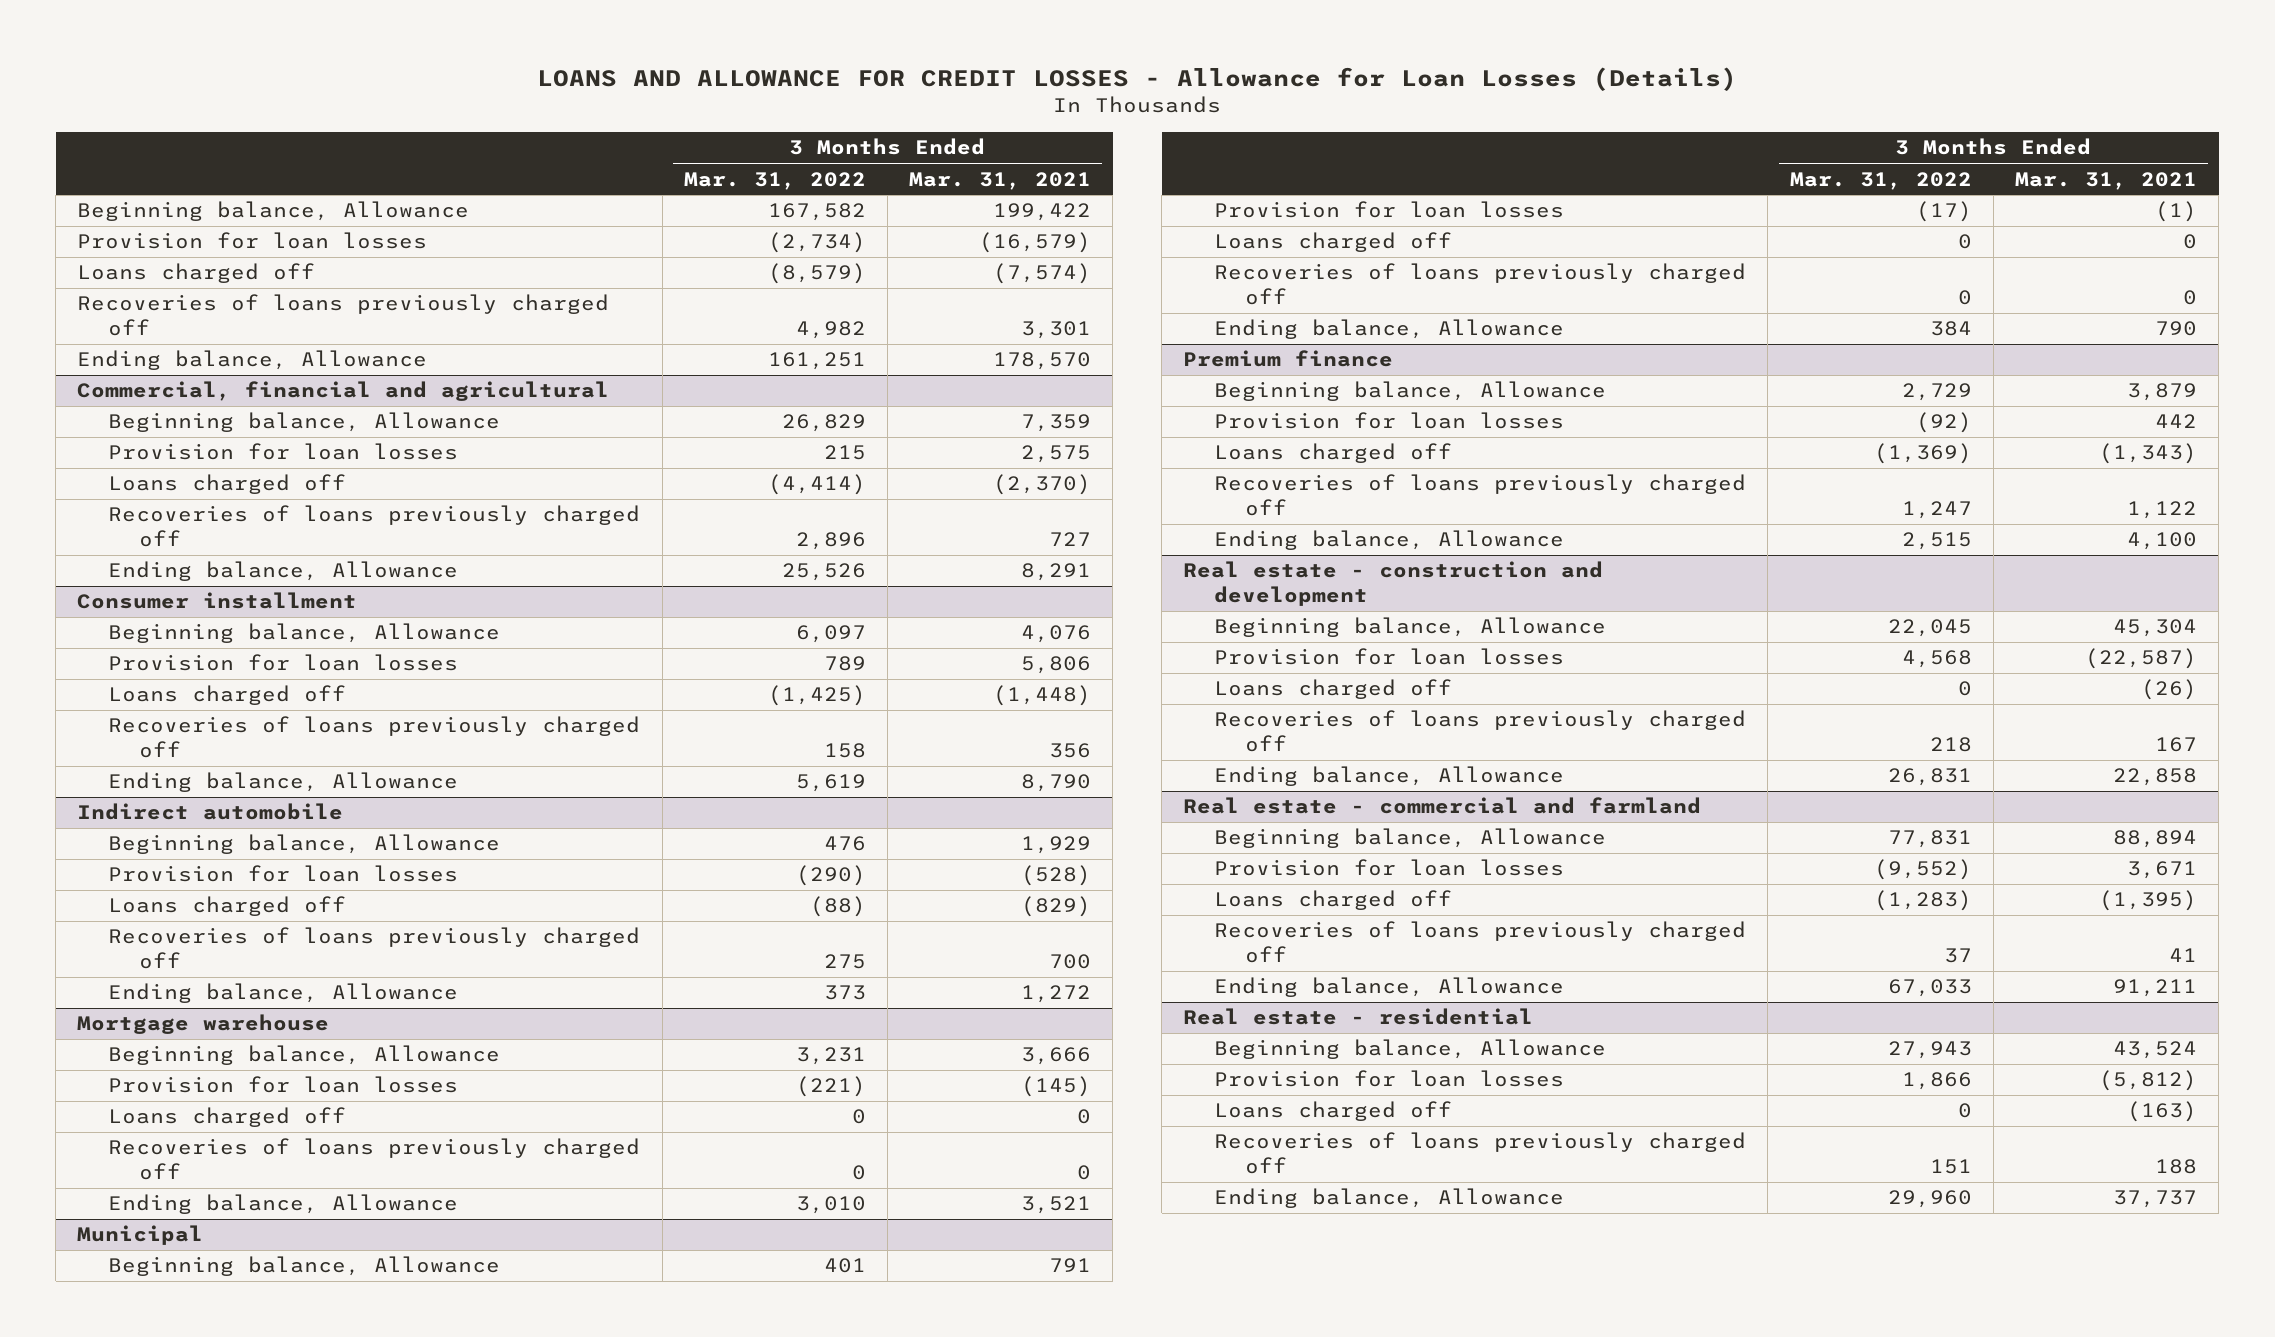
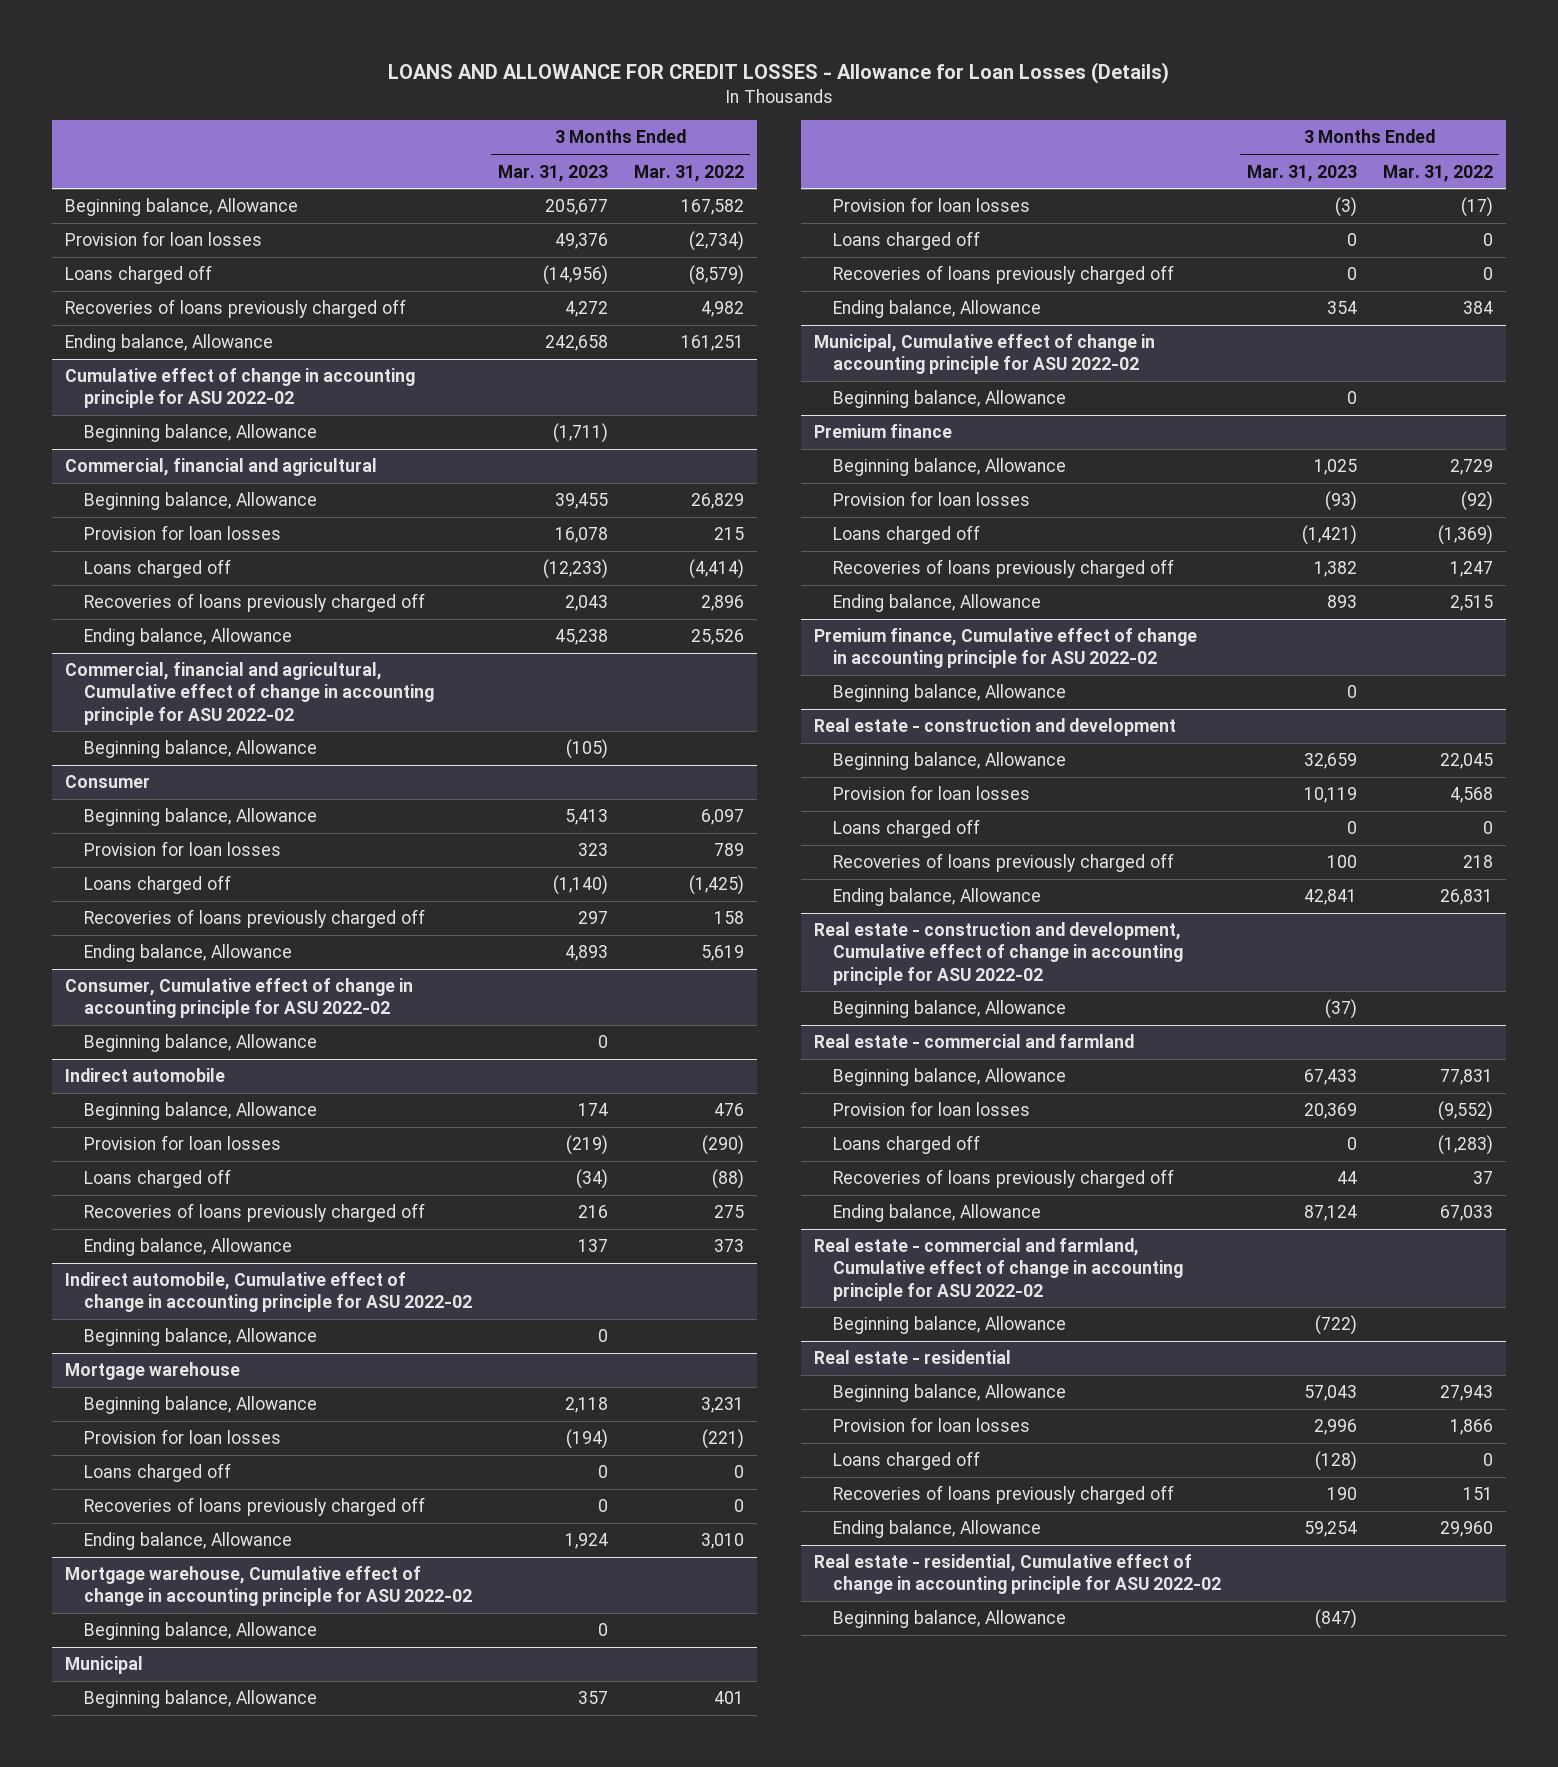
[909,171,1092,190] Mar. 31, 2021 -> none
none -> [497,164,608,182] Mar. 31, 2023
none -> [64,368,415,409] Cumulative effect of change in accounting principle for ASU 2022-02
none -> [83,424,317,443] Beginning balance, Allowance
none -> [64,662,434,725] Commercial, financial and agricultural, Cumulative effect of change in accounting principle for ASU 2022-02
none -> [83,740,317,759] Beginning balance, Allowance
[77,592,358,610] Consumer installment -> [64,775,150,789] Consumer
none -> [64,978,413,1019] Consumer, Cumulative effect of change in accounting principle for ASU 2022-02
none -> [83,1034,317,1053] Beginning balance, Allowance
none -> [64,1272,472,1313] Indirect automobile, Cumulative effect of change in accounting principle for ASU 2022-02
none -> [83,1328,317,1347] Beginning balance, Allowance
none -> [64,1566,472,1607] Mortgage warehouse, Cumulative effect of change in accounting principle for ASU 2022-02
none -> [83,1622,317,1641] Beginning balance, Allowance
none -> [813,334,1155,375] Municipal, Cumulative effect of change in accounting principle for ASU 2022-02
none -> [832,390,1066,409] Beginning balance, Allowance
none -> [813,628,1197,669] Premium finance, Cumulative effect of change in accounting principle for ASU 2022-02
none -> [832,684,1066,703] Beginning balance, Allowance
none -> [813,922,1183,985] Real estate - construction and development, Cumulative effect of change in accounting principle for ASU 2022-02
none -> [832,1000,1066,1019] Beginning balance, Allowance
none -> [813,1238,1183,1301] Real estate - commercial and farmland, Cumulative effect of change in accounting principle for ASU 2022-02
none -> [832,1316,1066,1335] Beginning balance, Allowance
none -> [813,1554,1221,1595] Real estate - residential, Cumulative effect of change in accounting principle for ASU 2022-02
none -> [832,1610,1066,1629] Beginning balance, Allowance

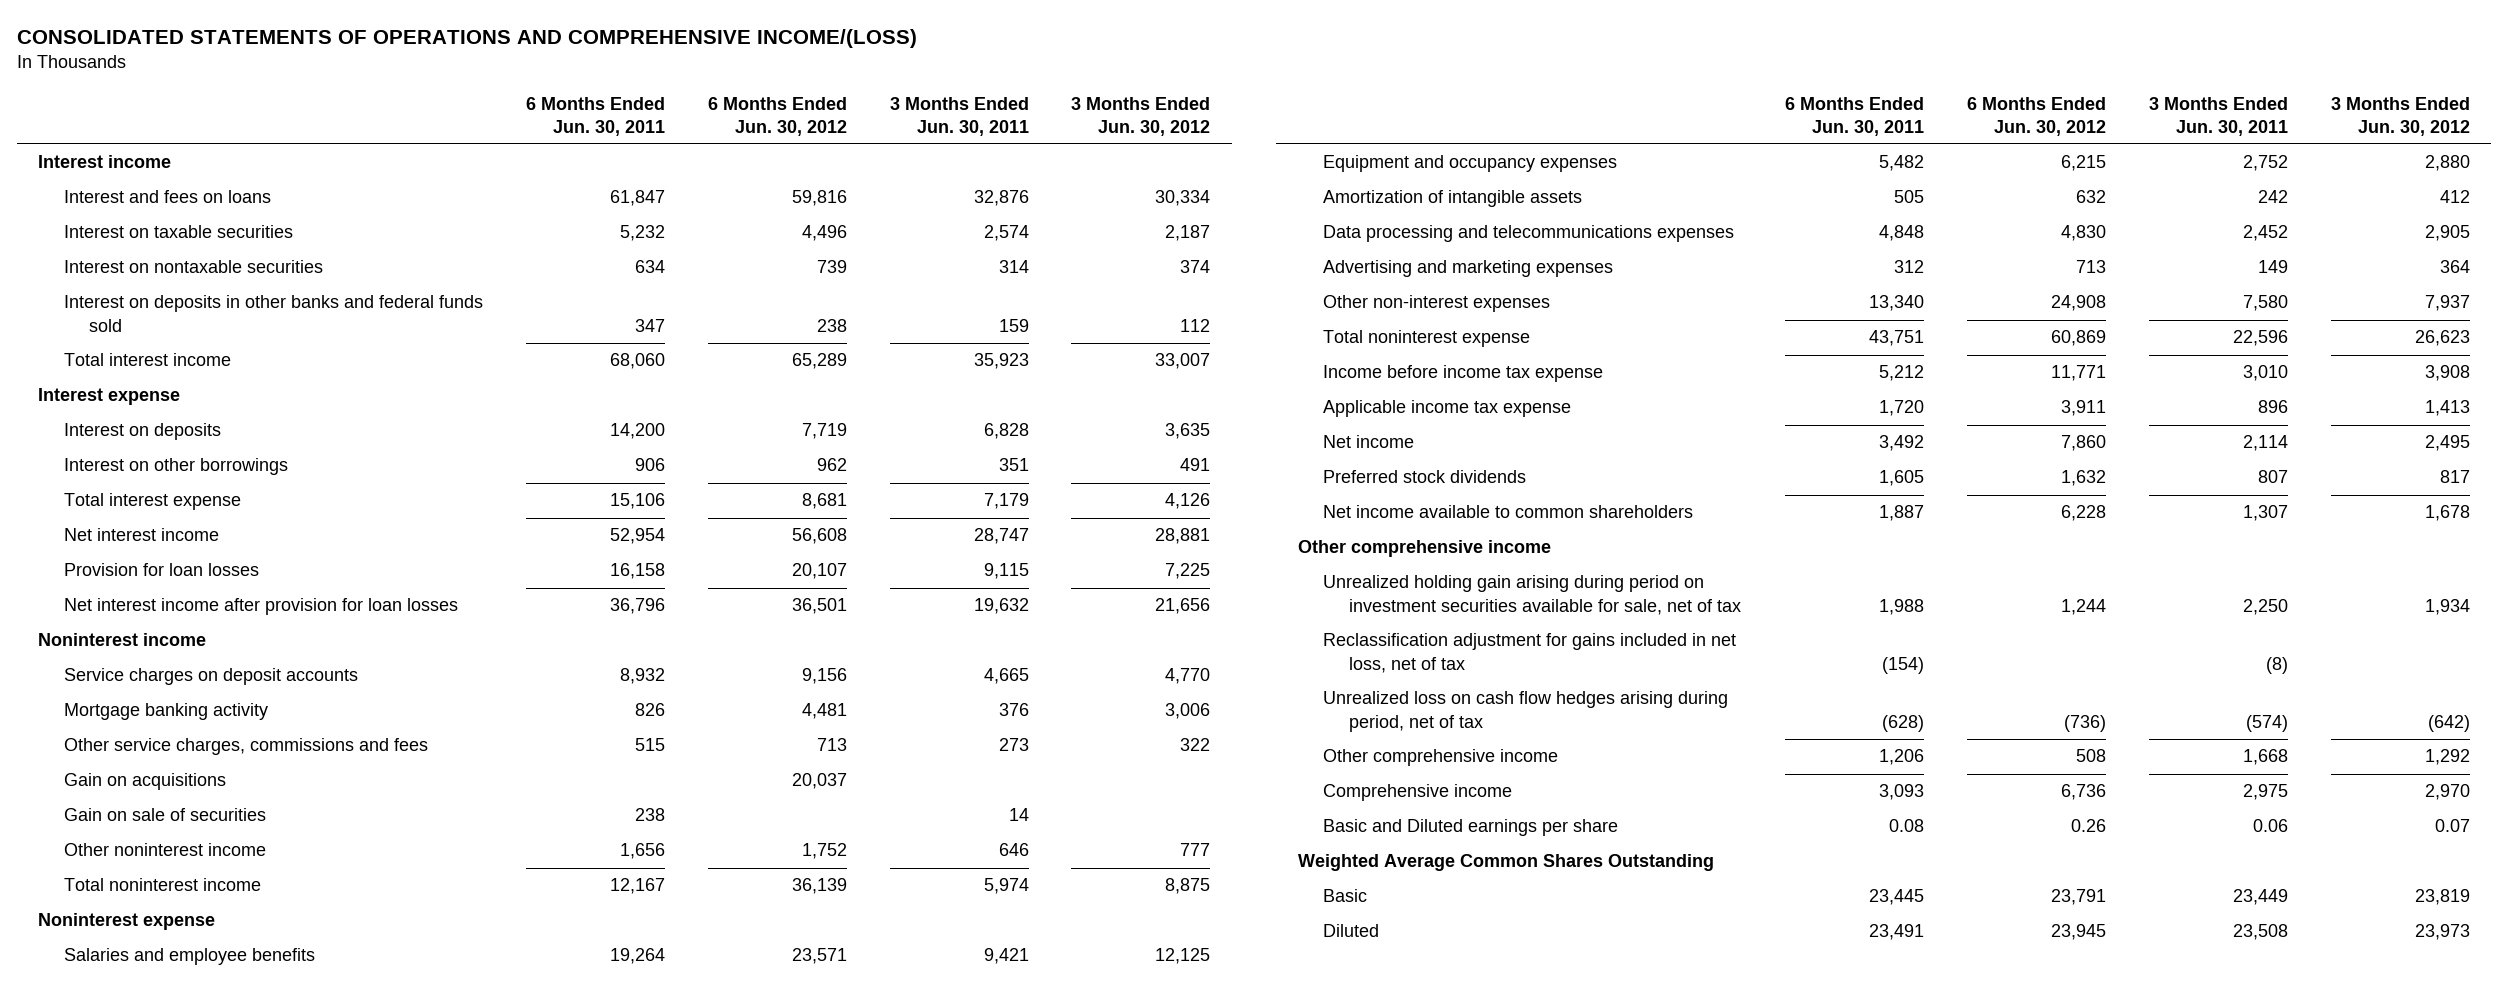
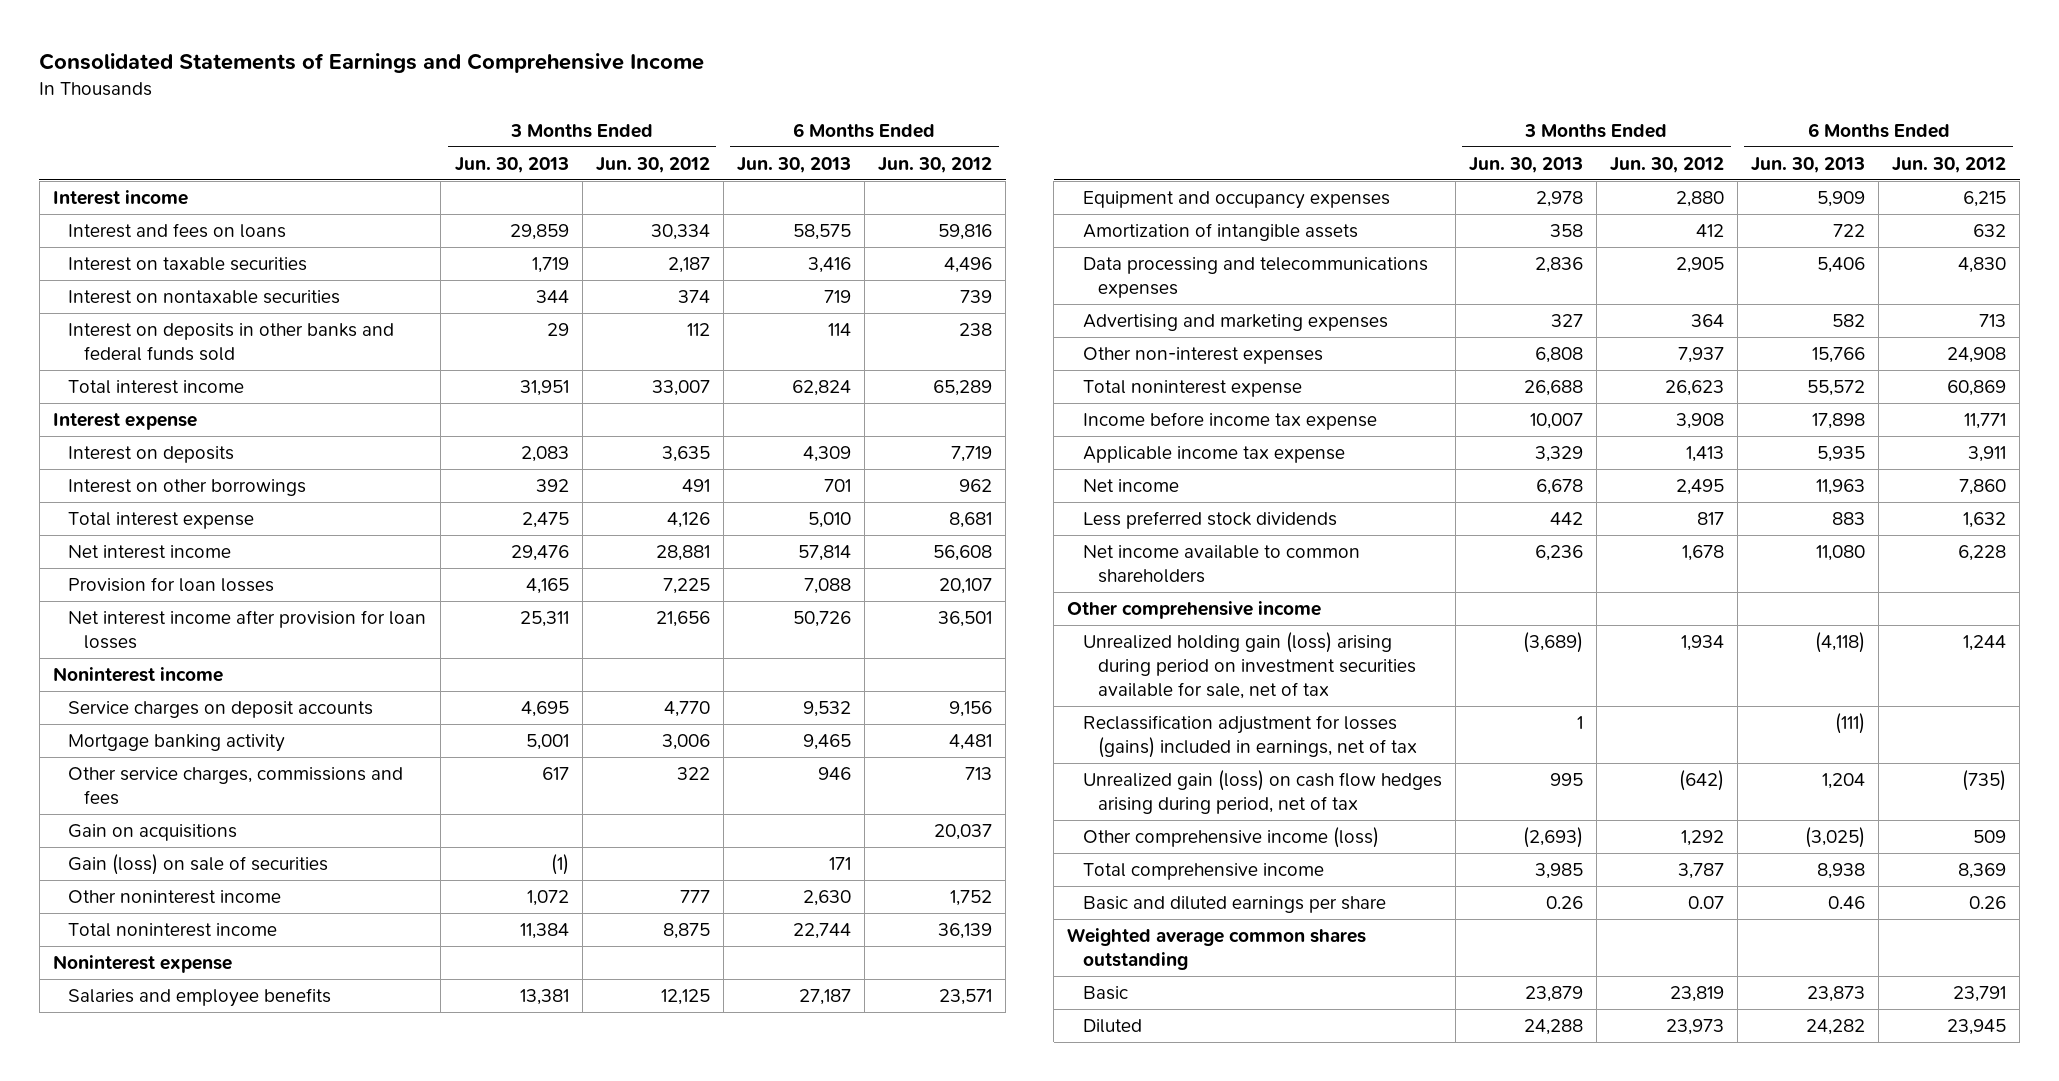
[16,29,917,49] CONSOLIDATED STATEMENTS OF OPERATIONS AND COMPREHENSIVE INCOME/(LOSS) -> [39,53,705,74] Consolidated Statements of Earnings and Comprehensive Income
[525,96,665,136] 6 Months Ended Jun. 30, 2011 -> none
[889,96,1029,136] 3 Months Ended Jun. 30, 2011 -> none
none -> [454,156,569,173] Jun. 30, 2013
none -> [736,156,851,173] Jun. 30, 2013
[63,808,266,822] Gain on sale of securities -> [68,853,329,875] Gain (loss) on sale of securities
[1323,470,1527,484] Preferred stock dividends -> [1082,510,1337,529] Less preferred stock dividends
[1323,575,1741,615] Unrealized holding gain arising during period on investment securities available for sale, net of tax -> [1082,631,1416,700] Unrealized holding gain (loss) arising during period on investment securities available for sale, net of tax
[1323,633,1737,673] Reclassification adjustment for gains included in net loss, net of tax -> [1082,714,1417,759] Reclassification adjustment for losses (gains) included in earnings, net of tax
[1323,691,1729,732] Unrealized loss on cash flow hedges arising during period, net of tax -> [1082,769,1442,815] Unrealized gain (loss) on cash flow hedges arising during period, net of tax
[2064,714,2107,732] (736) -> [1962,769,2007,791] (735)
[1323,749,1559,767] Other comprehensive income -> [1082,826,1379,848] Other comprehensive income (loss)
[2076,749,2107,763] 508 -> [1973,829,2007,843] 509
[1323,784,1513,802] Comprehensive income -> [1082,862,1324,880] Total comprehensive income
[2061,784,2107,801] 6,736 -> [1958,862,2007,879] 8,369
[2425,784,2471,801] 2,970 -> [1677,862,1724,879] 3,787
[1323,819,1619,837] Basic and Diluted earnings per share -> [1082,895,1386,913] Basic and diluted earnings per share
[1297,854,1714,872] Weighted Average Common Shares Outstanding -> [1067,927,1367,971] Weighted average common shares outstanding

